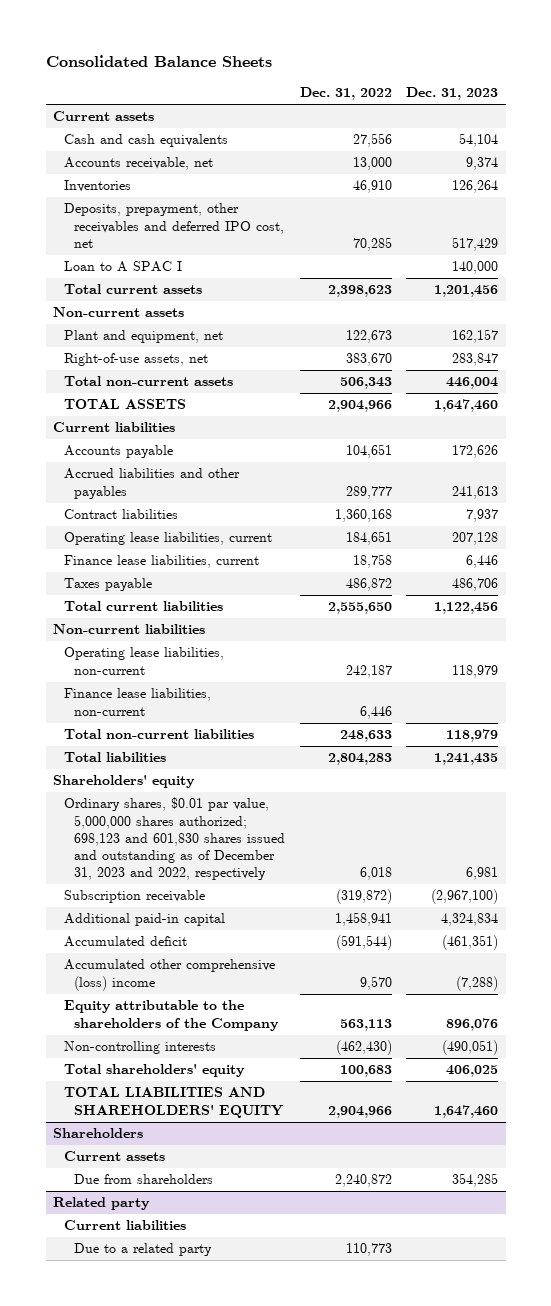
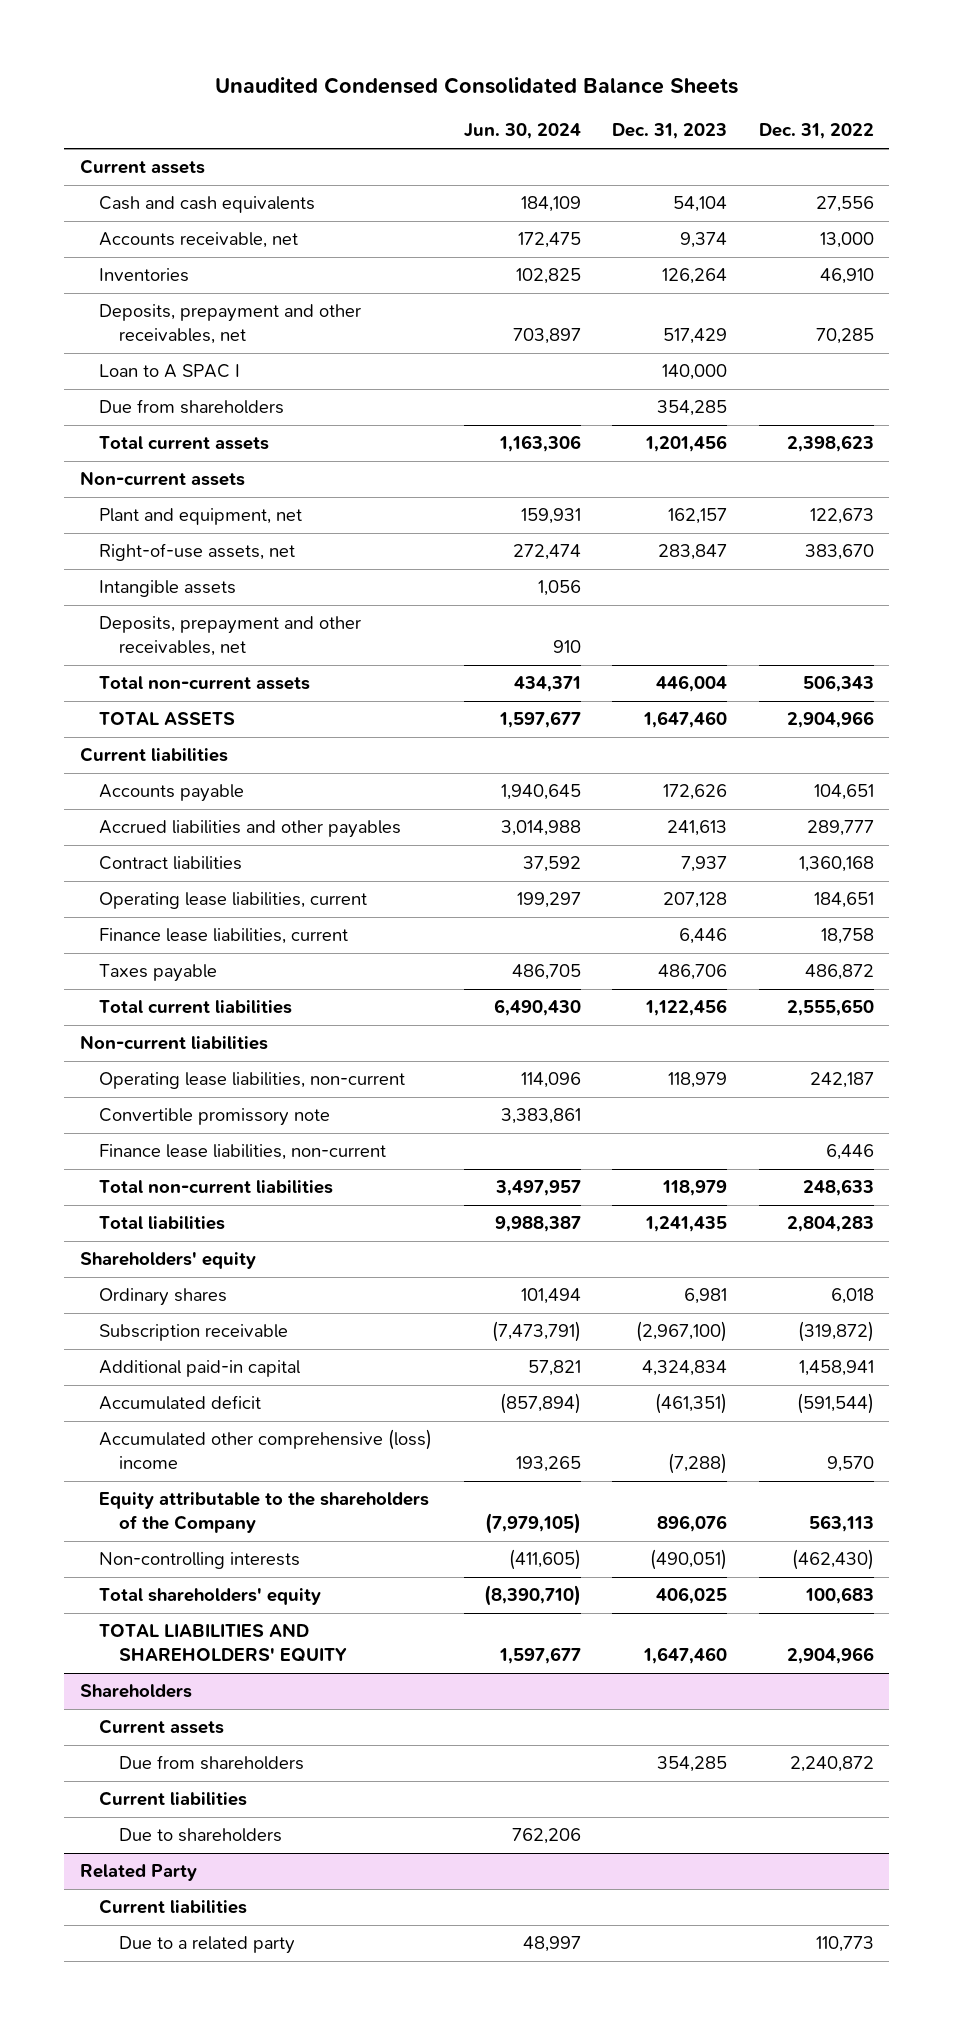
[45,55,272,68] Consolidated Balance Sheets -> [214,77,738,95] Unaudited Condensed Consolidated Balance Sheets
none -> [463,123,581,140] Jun. 30, 2024
[63,203,285,248] Deposits, prepayment, other receivables and deferred IPO cost, net -> [99,304,362,345] Deposits, prepayment and other receivables, net
none -> [99,399,285,415] Due from shareholders
none -> [99,580,237,598] Intangible assets
none -> [99,616,362,657] Deposits, prepayment and other receivables, net
none -> [99,1108,331,1127] Convertible promissory note
[63,797,286,881] Ordinary shares, $0.01 par value, 5,000,000 shares authorized; 698,123 and 601,830 shares issued and outstanding as of December 31, 2023 and 2022, respectively -> [99,1288,228,1307] Ordinary shares
[53,1197,151,1211] Related party -> none
none -> [118,1828,282,1843] Due to shareholders
none -> [80,1864,198,1882] Related Party
none -> [99,1899,248,1915] Current liabilities

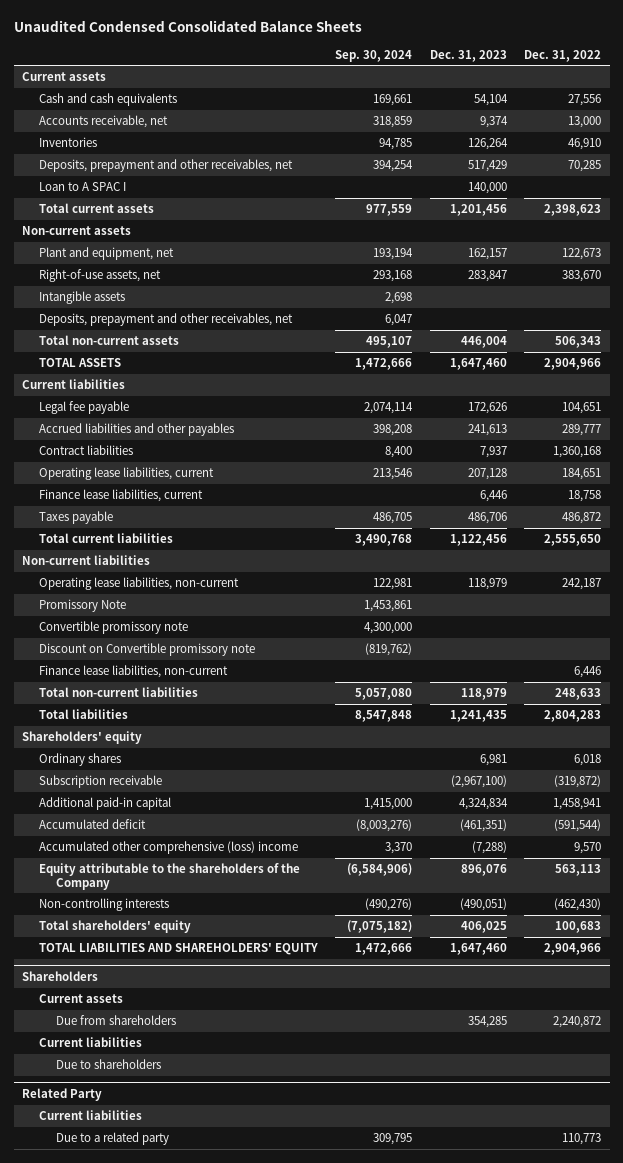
[463,123,581,140] Jun. 30, 2024 -> none
none -> [335,49,413,62] Sep. 30, 2024
[99,399,285,415] Due from shareholders -> none
[99,784,245,803] Accounts payable -> [39,401,130,415] Legal fee payable
none -> [39,599,127,613] Promissory Note
none -> [39,643,256,657] Discount on Convertible promissory note

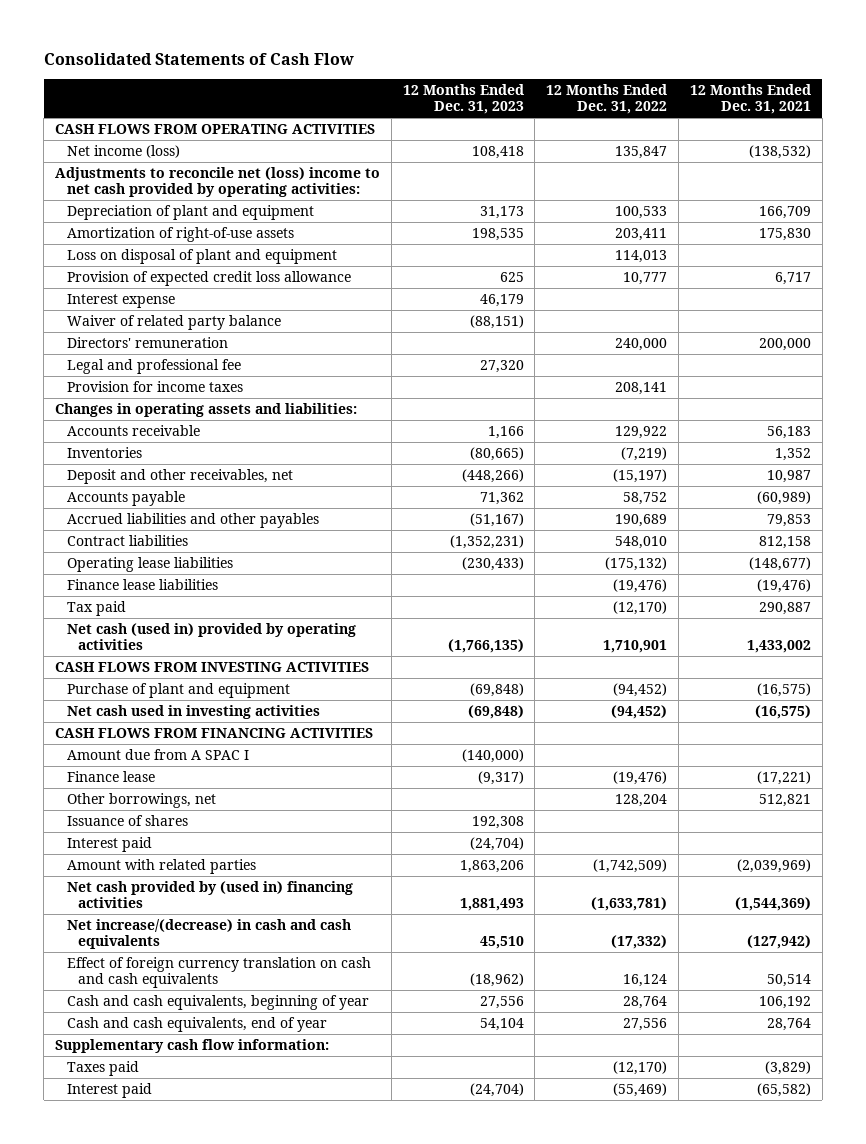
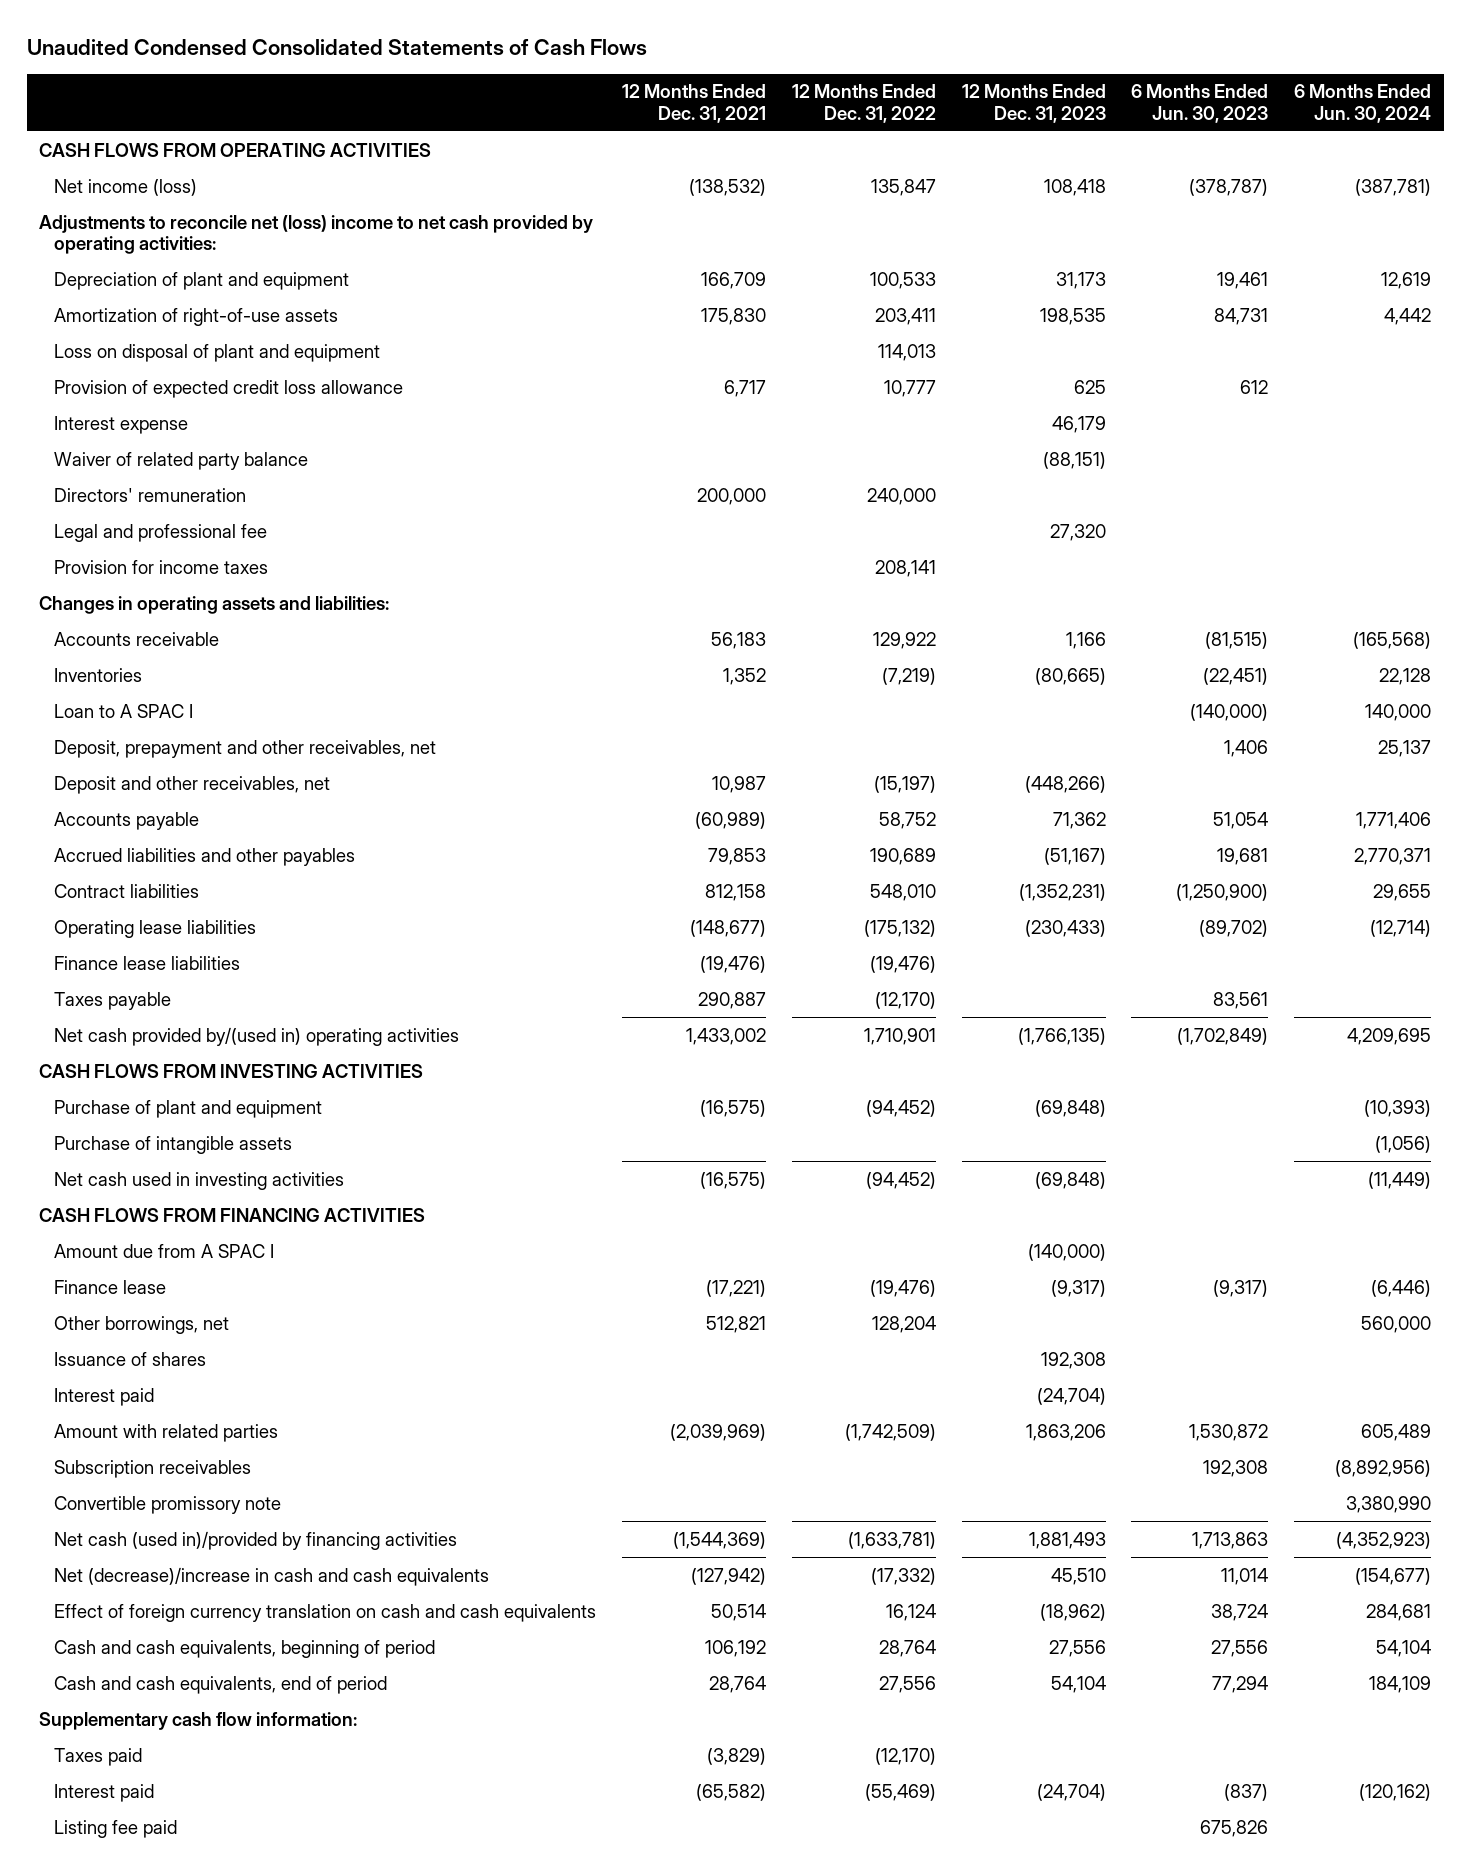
[43,53,354,66] Consolidated Statements of Cash Flow -> [26,39,647,56] Unaudited Condensed Consolidated Statements of Cash Flows
none -> [1131,84,1269,123] 6 Months Ended Jun. 30, 2023
none -> [1294,84,1432,123] 6 Months Ended Jun. 30, 2024
none -> [54,703,194,718] Loan to A SPAC I
none -> [54,739,437,758] Deposit, prepayment and other receivables, net
[66,600,126,616] Tax paid -> [54,991,172,1010] Taxes payable
[66,622,356,651] Net cash (used in) provided by operating activities -> [54,1026,460,1046] Net cash provided by/(used in) operating activities
none -> [54,1135,293,1154] Purchase of intangible assets
none -> [54,1459,252,1478] Subscription receivables
none -> [54,1495,282,1514] Convertible promissory note
[66,880,353,909] Net cash provided by (used in) financing activities -> [54,1530,458,1550] Net cash (used in)/provided by financing activities
[66,918,351,950] Net increase/(decrease) in cash and cash equivalents -> [54,1566,490,1586] Net (decrease)/increase in cash and cash equivalents
[66,994,369,1010] Cash and cash equivalents, beginning of year -> [54,1639,436,1658] Cash and cash equivalents, beginning of period
[66,1016,327,1032] Cash and cash equivalents, end of year -> [54,1675,388,1694] Cash and cash equivalents, end of period
none -> [54,1819,178,1838] Listing fee paid

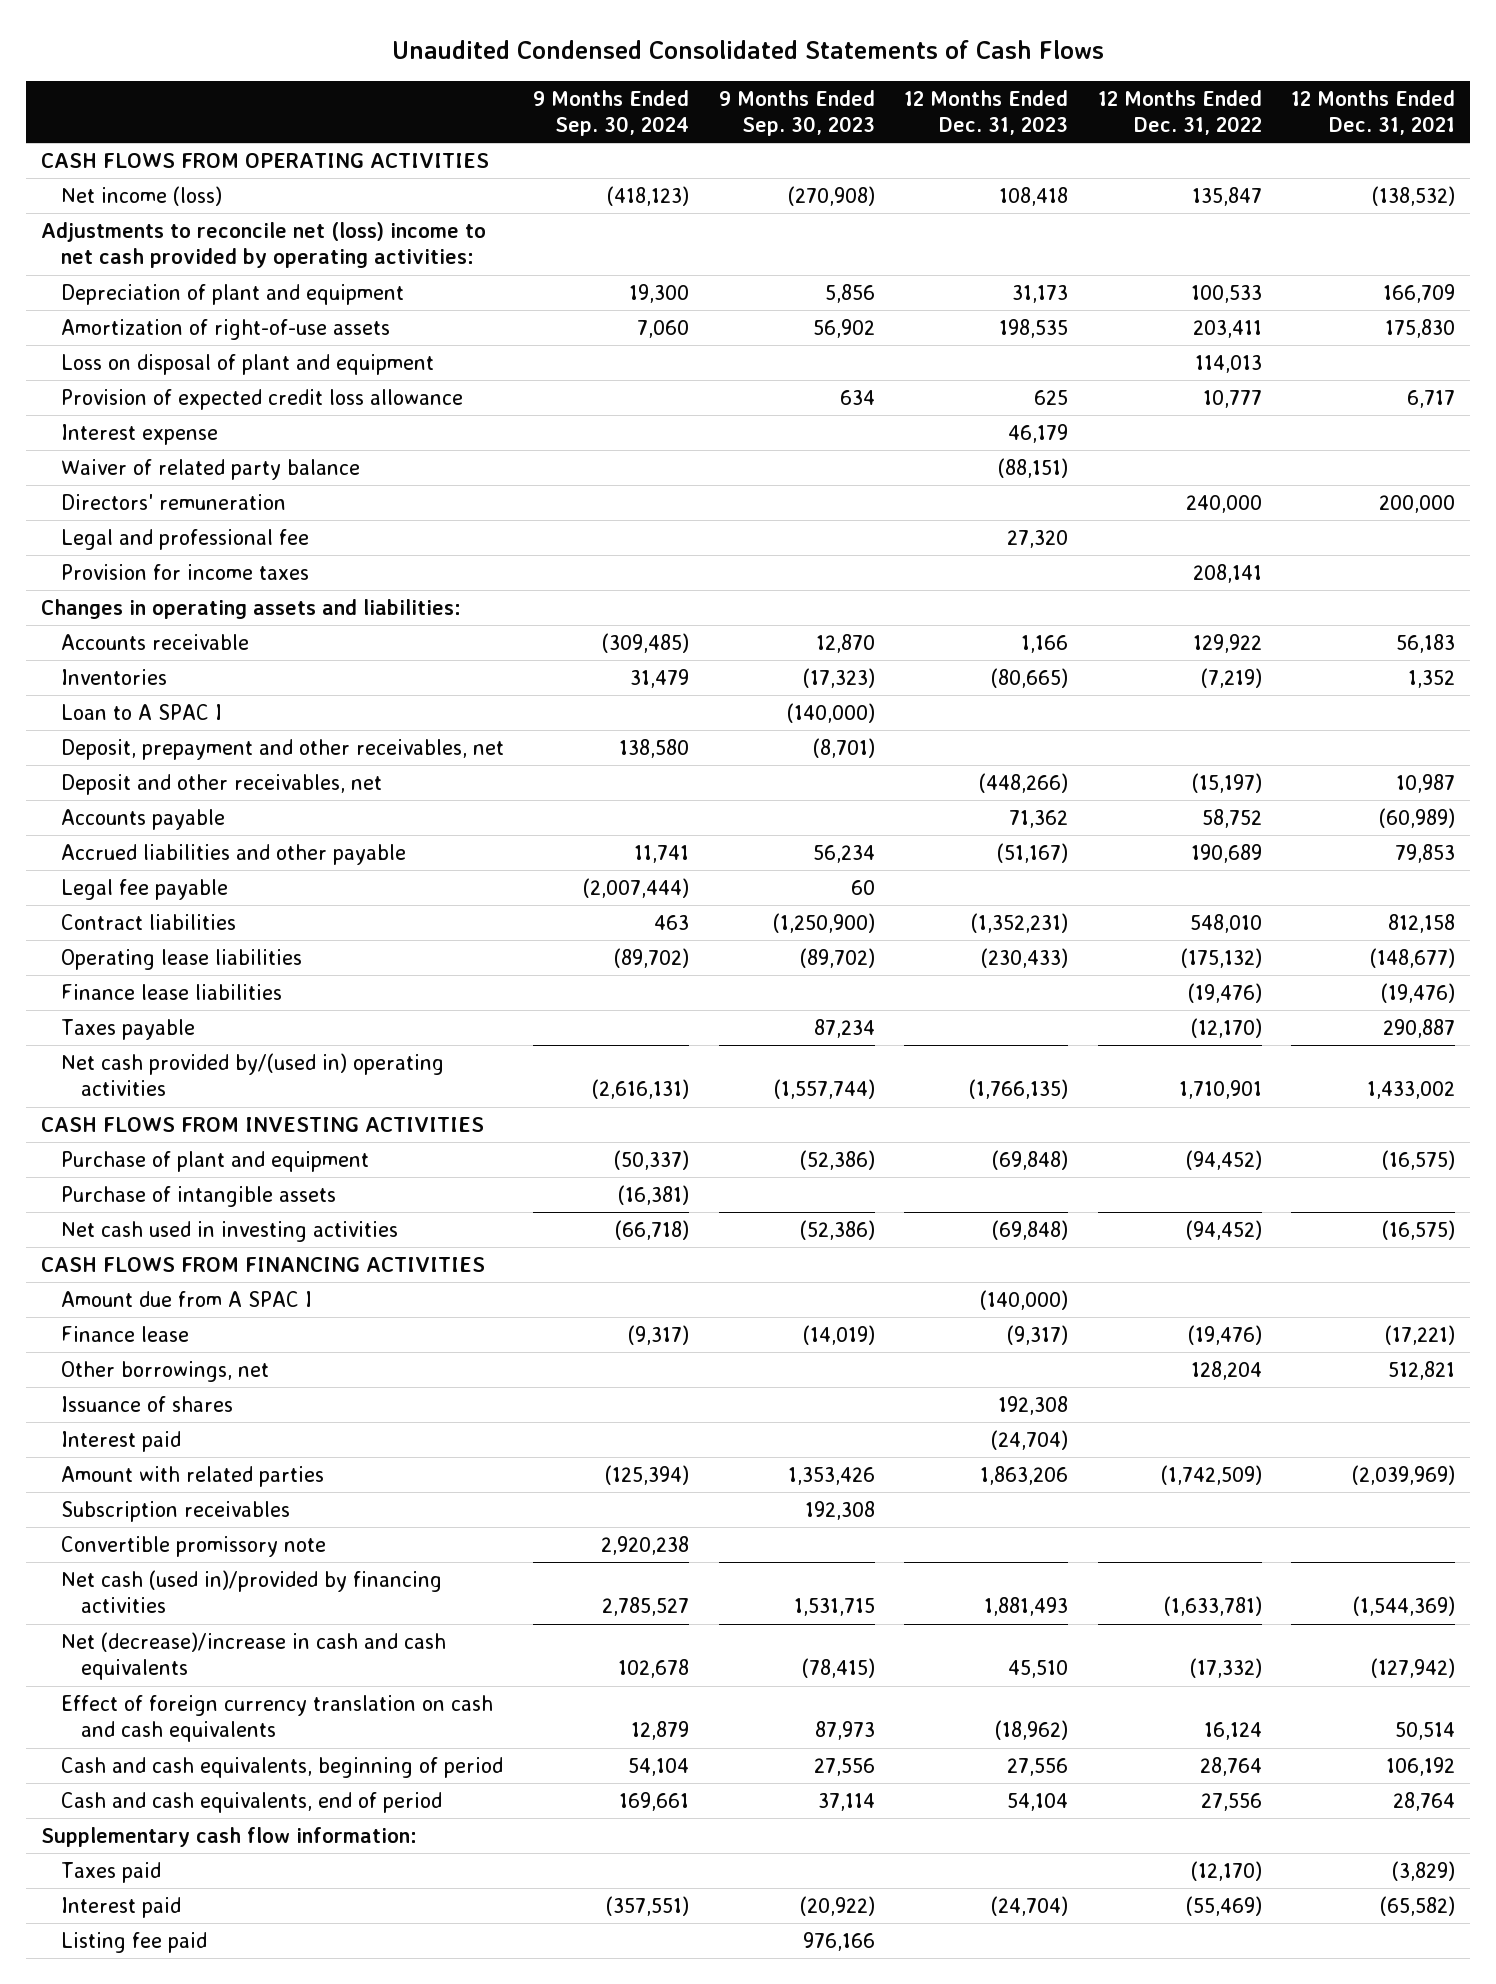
[1131,84,1269,123] 6 Months Ended Jun. 30, 2023 -> none
[1294,84,1432,123] 6 Months Ended Jun. 30, 2024 -> none
none -> [533,89,690,137] 9 Months Ended Sep. 30, 2024
none -> [718,89,875,137] 9 Months Ended Sep. 30, 2023
[54,847,356,866] Accrued liabilities and other payables -> [60,843,406,865] Accrued liabilities and other payable
none -> [60,878,228,900] Legal fee payable

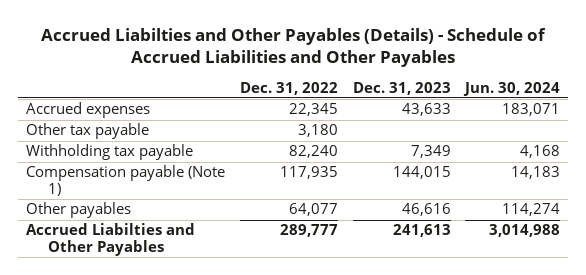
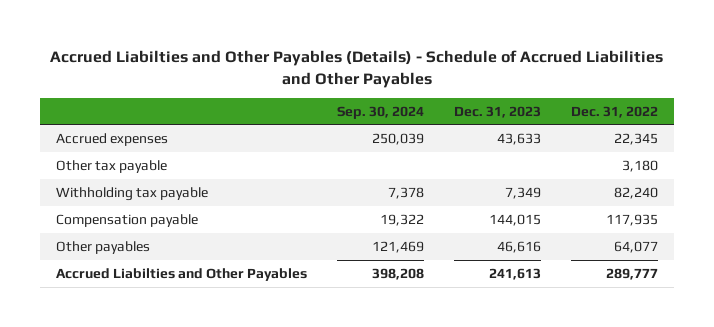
[463,81,561,96] Jun. 30, 2024 -> none
none -> [336,105,424,119] Sep. 30, 2024
[25,165,225,197] Compensation payable (Note 1) -> [55,213,198,227] Compensation payable

